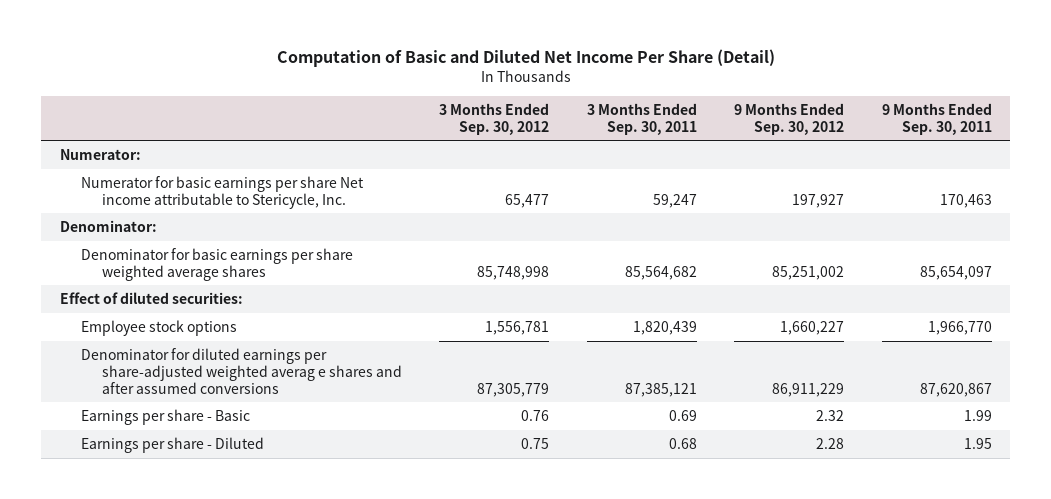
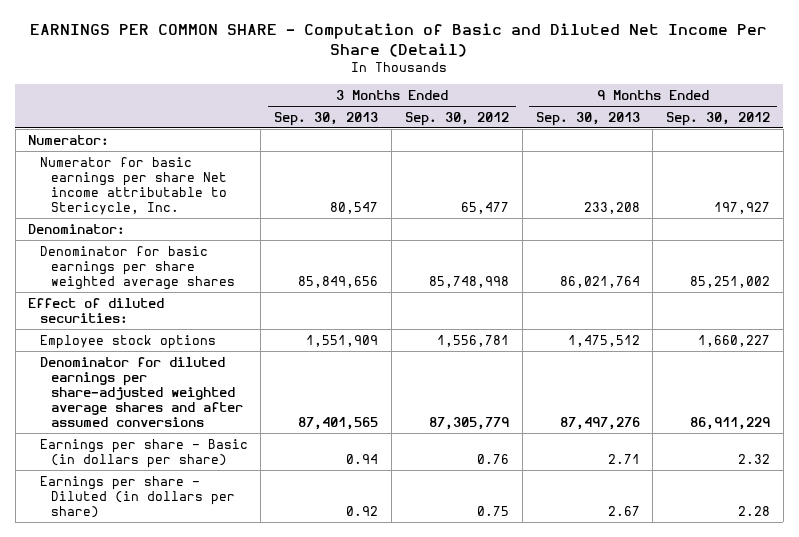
[276,48,775,67] Computation of Basic and Diluted Net Income Per Share (Detail) -> [30,22,768,57] EARNINGS PER COMMON SHARE - Computation of Basic and Diluted Net Income Per Share (Detail)
[586,102,697,135] 3 Months Ended Sep. 30, 2011 -> none
[881,102,992,135] 9 Months Ended Sep. 30, 2011 -> none
none -> [274,111,379,126] Sep. 30, 2013
none -> [535,111,640,126] Sep. 30, 2013
[80,348,403,394] Denominator for diluted earnings per share-adjusted weighted averag e shares and after assumed conversions -> [39,356,243,428] Denominator for diluted earnings per share-adjusted weighted average shares and after assumed conversions
[80,409,250,426] Earnings per share - Basic -> [39,438,248,468] Earnings per share - Basic (in dollars per share)
[80,437,264,454] Earnings per share - Diluted -> [39,475,235,518] Earnings per share - Diluted (in dollars per share)

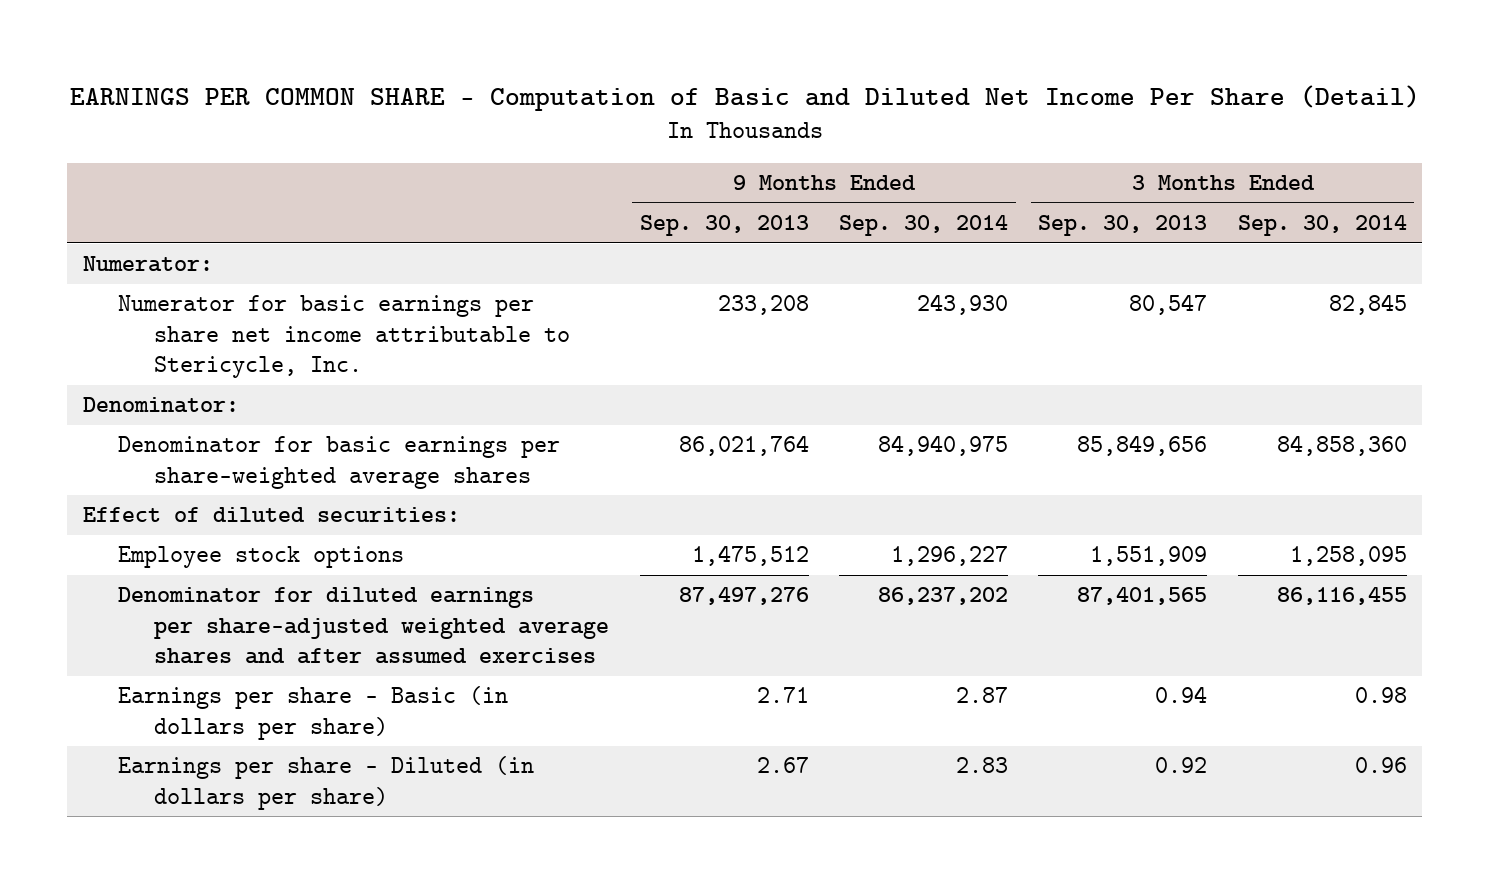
[404,111,509,126] Sep. 30, 2012 -> none
[666,111,771,126] Sep. 30, 2012 -> none
none -> [839,215,1009,237] Sep. 30, 2014
none -> [1237,215,1407,237] Sep. 30, 2014
[39,156,227,216] Numerator for basic earnings per share Net income attributable to Stericycle, Inc. -> [118,295,571,378] Numerator for basic earnings per share net income attributable to Stericycle, Inc.
[39,245,235,290] Denominator for basic earnings per share weighted average shares -> [118,436,561,489] Denominator for basic earnings per share-weighted average shares
[39,356,243,428] Denominator for diluted earnings per share-adjusted weighted average shares and after assumed conversions -> [118,587,610,664] Denominator for diluted earnings per share-adjusted weighted average shares and after assumed exercises

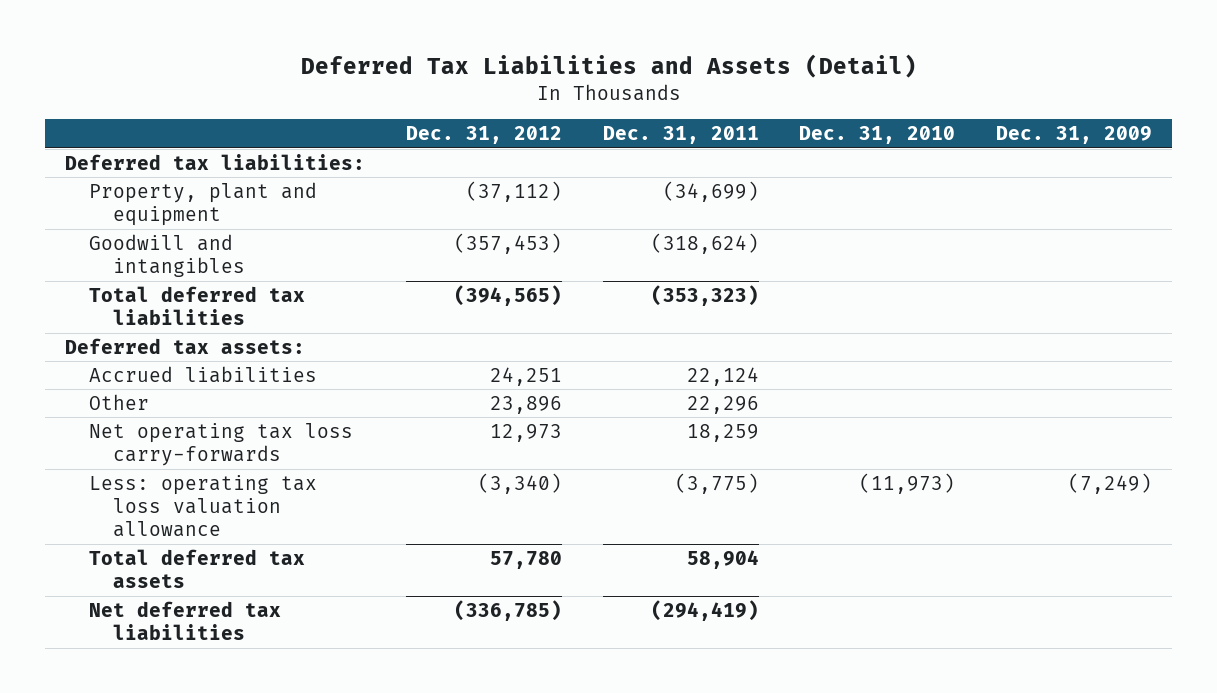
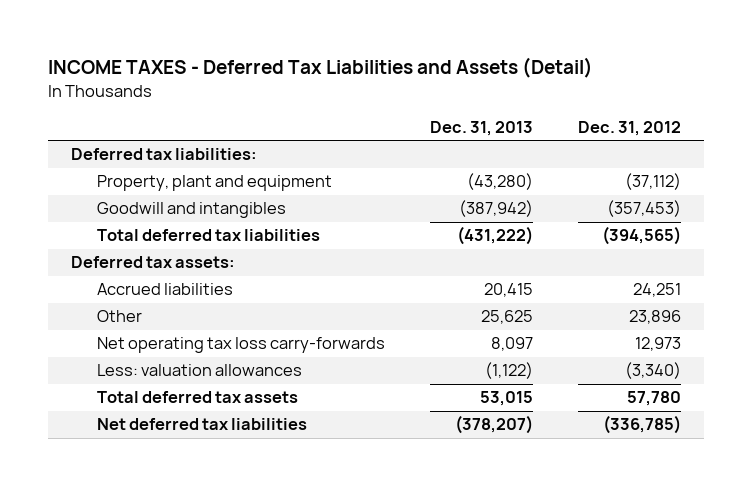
[300,54,917,79] Deferred Tax Liabilities and Assets (Detail) -> [48,57,594,79] INCOME TAXES - Deferred Tax Liabilities and Assets (Detail)
[602,126,759,145] Dec. 31, 2011 -> none
[799,126,956,145] Dec. 31, 2010 -> none
[996,126,1153,145] Dec. 31, 2009 -> none
none -> [430,120,534,136] Dec. 31, 2013
[88,474,317,538] Less: operating tax loss valuation allowance -> [97,364,303,377] Less: valuation allowances

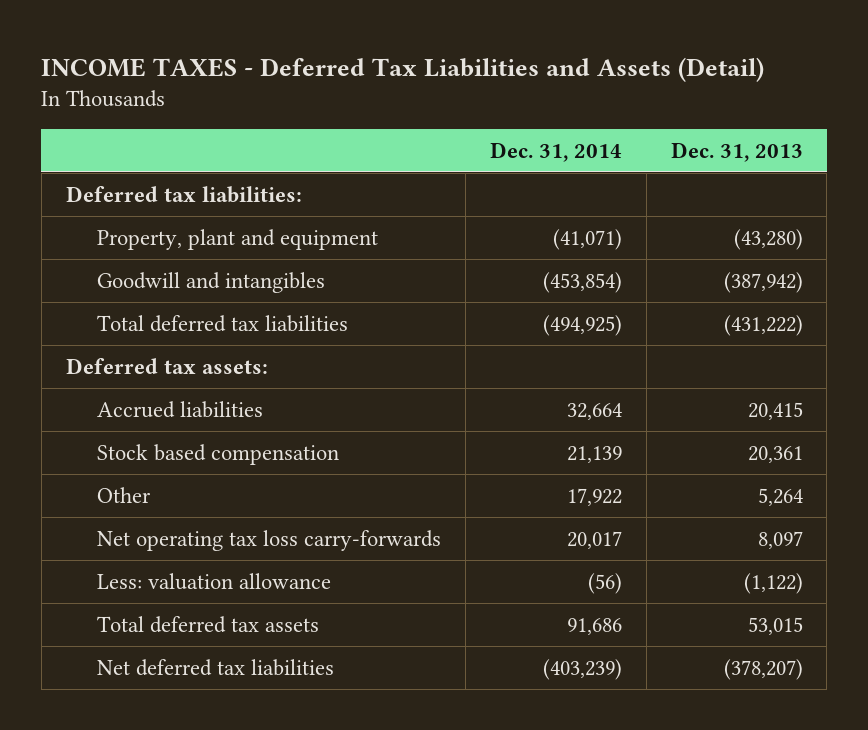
[578,120,682,136] Dec. 31, 2012 -> none
none -> [489,141,622,162] Dec. 31, 2014
none -> [97,443,340,465] Stock based compensation
[481,310,534,325] 25,625 -> [757,487,803,506] 5,264
[97,364,303,377] Less: valuation allowances -> [97,572,332,590] Less: valuation allowance

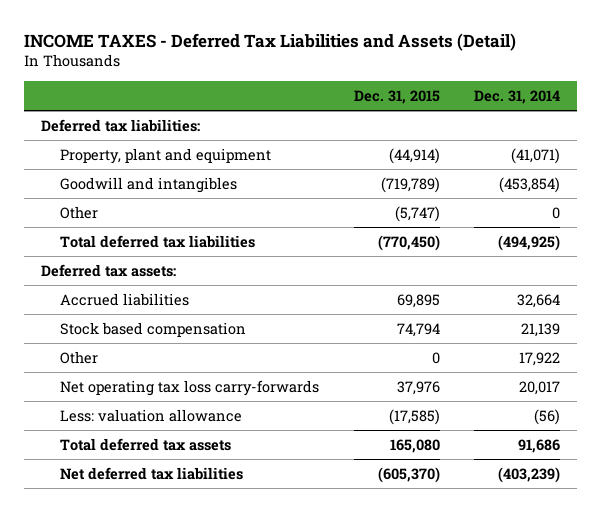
[670,141,803,162] Dec. 31, 2013 -> none
none -> [353,89,440,104] Dec. 31, 2015
none -> [60,205,99,219] Other

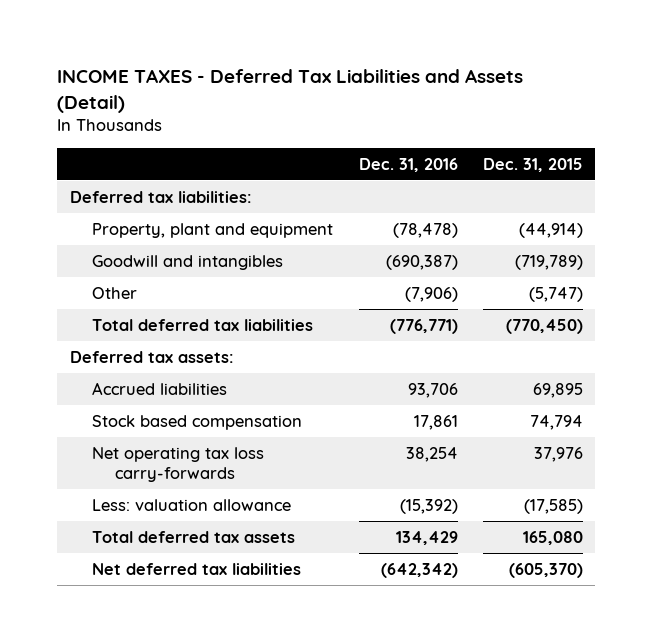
[474,89,561,104] Dec. 31, 2014 -> none
none -> [358,157,458,172] Dec. 31, 2016
[60,350,99,364] Other -> none

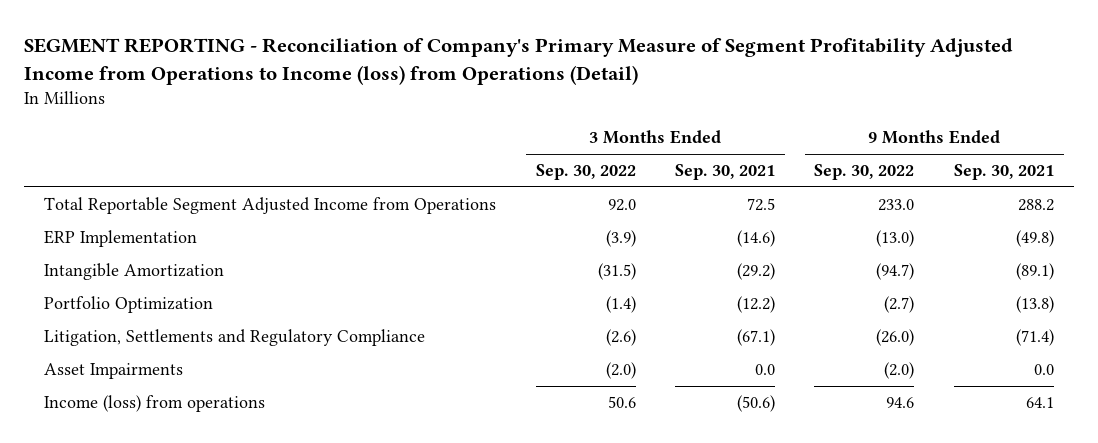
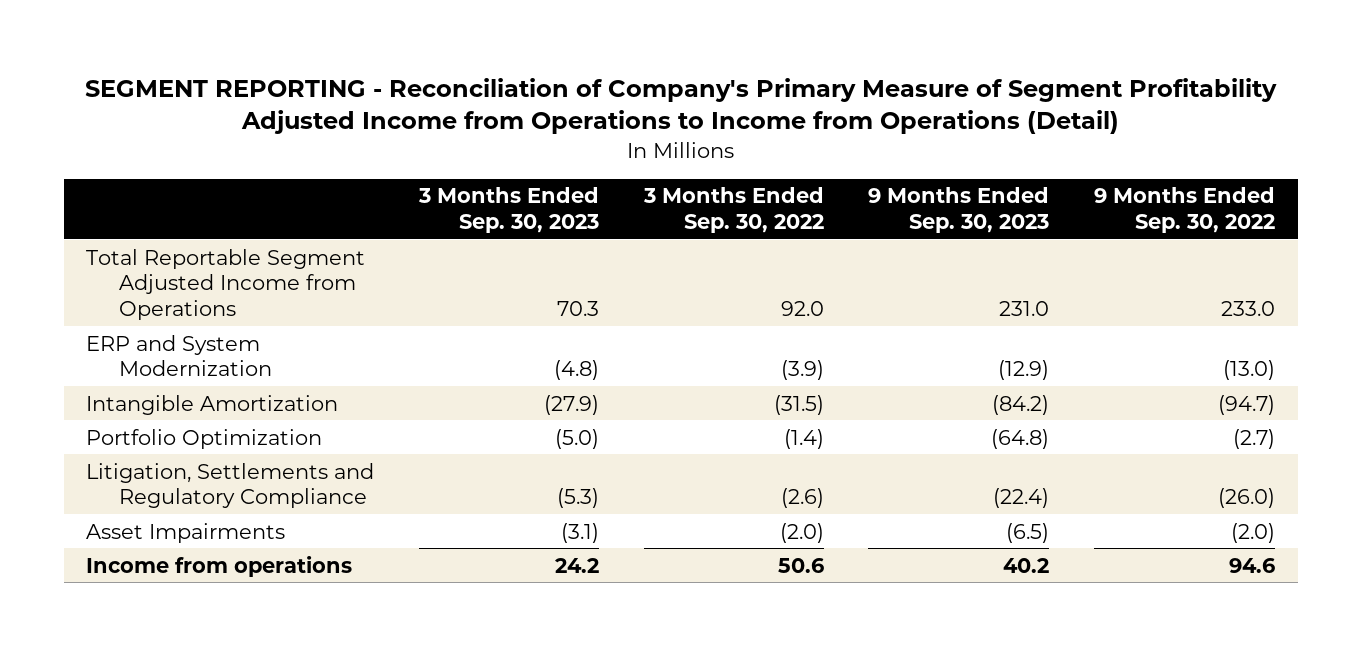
[24,38,1014,85] SEGMENT REPORTING - Reconciliation of Company's Primary Measure of Segment Profitability Adjusted Income from Operations to Income (loss) from Operations (Detail) -> [84,77,1277,135] SEGMENT REPORTING - Reconciliation of Company's Primary Measure of Segment Profitability Adjusted Income from Operations to Income from Operations (Detail)
[675,164,776,181] Sep. 30, 2021 -> none
[953,164,1054,181] Sep. 30, 2021 -> none
none -> [417,187,599,234] 3 Months Ended Sep. 30, 2023
none -> [868,187,1050,234] 9 Months Ended Sep. 30, 2023
[44,230,198,248] ERP Implementation -> [86,334,273,377] ERP and System Modernization
[44,395,266,413] Income (loss) from operations -> [86,555,353,577] Income from operations

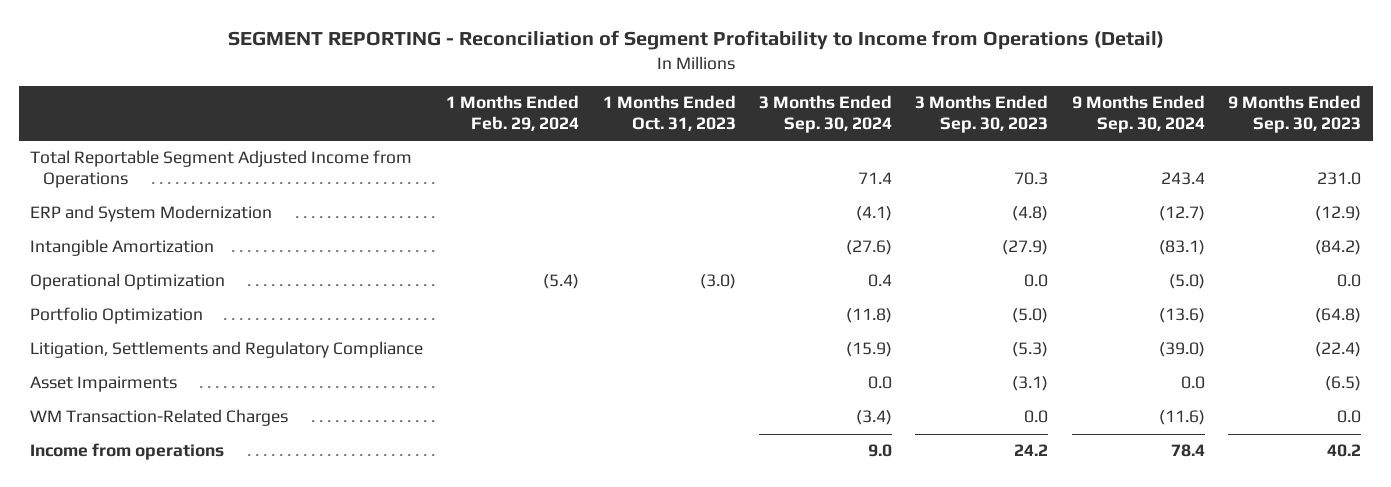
[84,77,1277,135] SEGMENT REPORTING - Reconciliation of Company's Primary Measure of Segment Profitability Adjusted Income from Operations to Income from Operations (Detail) -> [227,30,1164,51] SEGMENT REPORTING - Reconciliation of Segment Profitability to Income from Operations (Detail)
[642,187,824,234] 3 Months Ended Sep. 30, 2022 -> none
[1094,187,1276,234] 9 Months Ended Sep. 30, 2022 -> none
none -> [446,95,580,132] 1 Months Ended Feb. 29, 2024
none -> [602,95,736,132] 1 Months Ended Oct. 31, 2023
none -> [759,95,893,134] 3 Months Ended Sep. 30, 2024
none -> [1071,95,1205,134] 9 Months Ended Sep. 30, 2024
none -> [30,273,226,291] Operational Optimization
none -> [30,409,289,427] WM Transaction-Related Charges

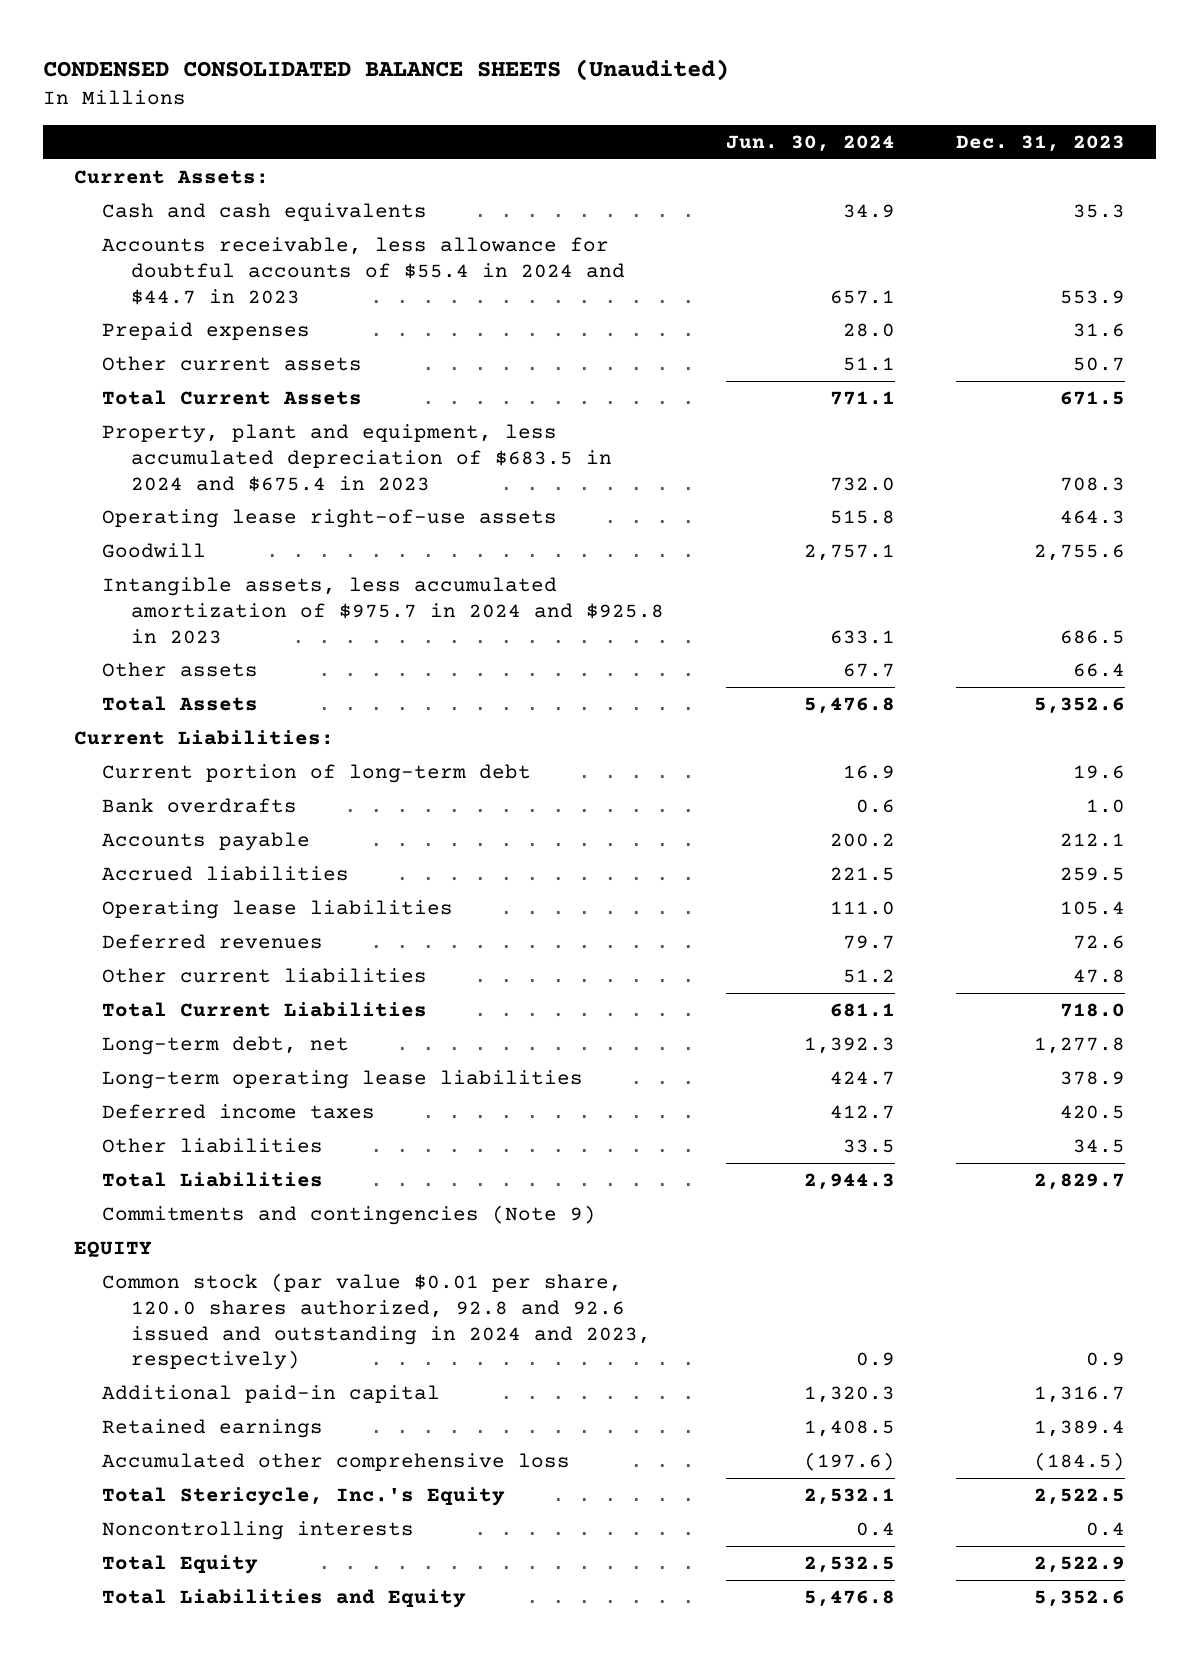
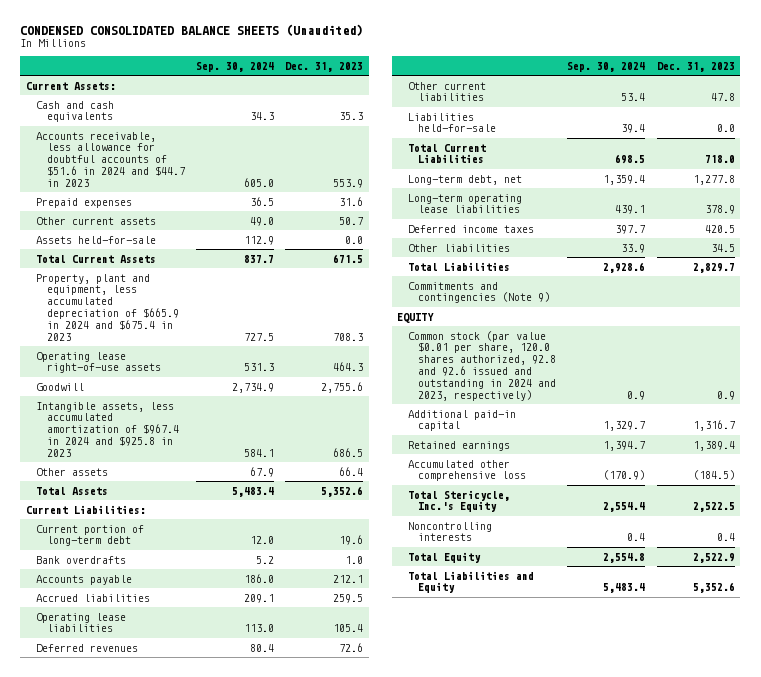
[725,135,895,153] Jun. 30, 2024 -> none
none -> [196,61,275,72] Sep. 30, 2024
[102,237,626,305] Accounts receivable, less allowance for doubtful accounts of $55.4 in 2024 and $44.7 in 2023 -> [36,131,185,188] Accounts receivable, less allowance for doubtful accounts of $51.6 in 2024 and $44.7 in 2023
none -> [36,235,157,244] Assets held-for-sale
[102,424,613,492] Property, plant and equipment, less accumulated depreciation of $683.5 in 2024 and $675.4 in 2023 -> [36,273,179,342] Property, plant and equipment, less accumulated depreciation of $665.9 in 2024 and $675.4 in 2023
[102,577,665,644] Intangible assets, less accumulated amortization of $975.7 in 2024 and $925.8 in 2023 -> [36,401,179,458] Intangible assets, less accumulated amortization of $967.4 in 2024 and $925.8 in 2023
none -> [407,112,497,133] Liabilities held-for-sale

